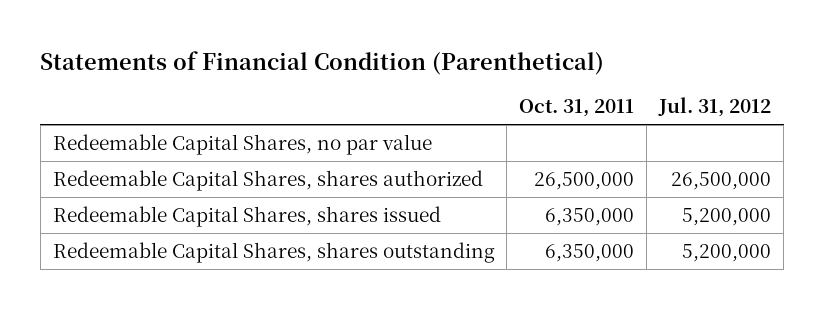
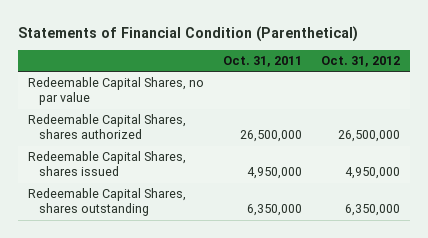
[658,97,772,118] Jul. 31, 2012 -> none
none -> [321,55,401,67] Oct. 31, 2012
[545,207,635,226] 6,350,000 -> [246,167,302,180] 4,950,000

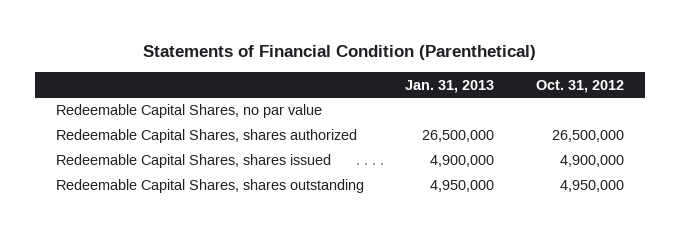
[222,55,302,67] Oct. 31, 2011 -> none
none -> [405,79,495,93] Jan. 31, 2013
[345,167,401,180] 4,950,000 -> [559,155,624,168] 4,900,000
[345,204,401,217] 6,350,000 -> [559,180,624,193] 4,950,000

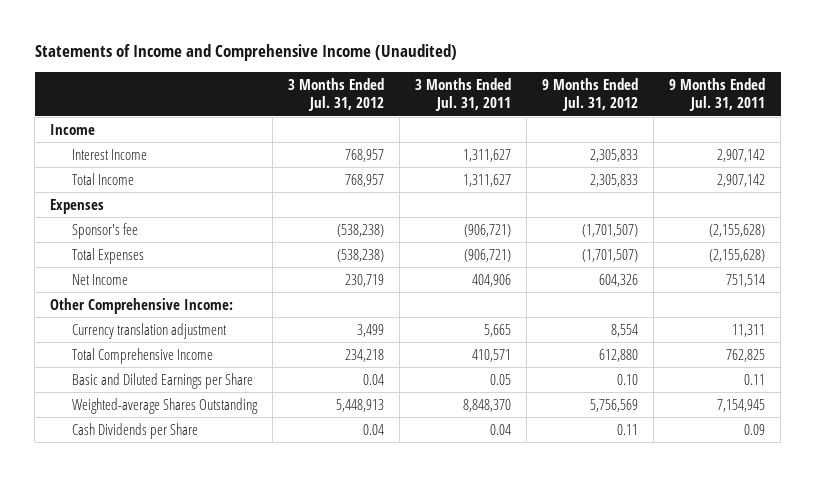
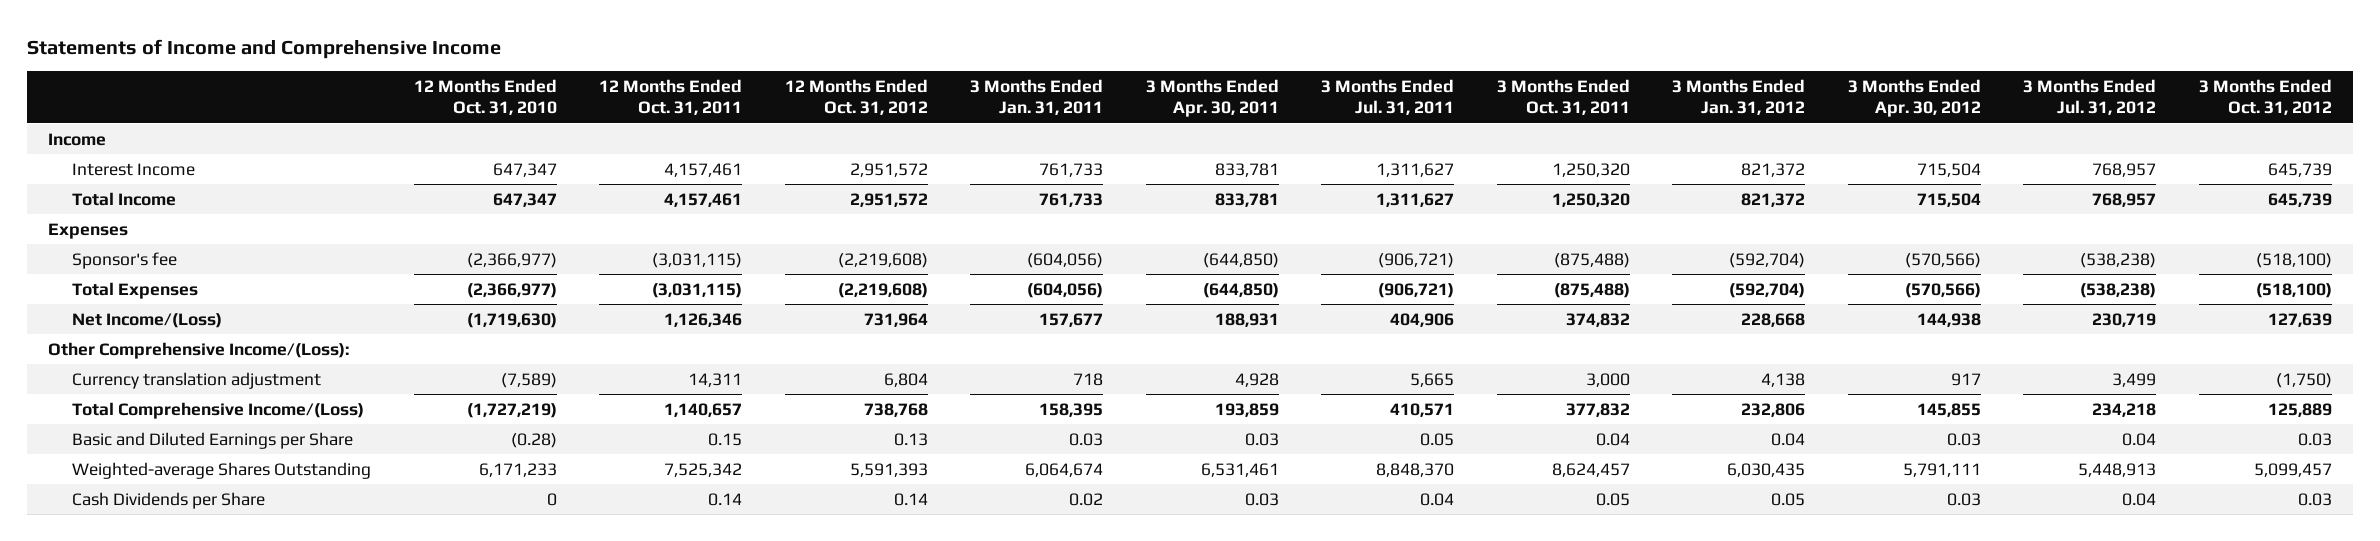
[34,44,457,62] Statements of Income and Comprehensive Income (Unaudited) -> [26,38,501,59] Statements of Income and Comprehensive Income
[542,77,639,112] 9 Months Ended Jul. 31, 2012 -> none
[669,77,766,112] 9 Months Ended Jul. 31, 2011 -> none
none -> [413,78,557,116] 12 Months Ended Oct. 31, 2010
none -> [599,78,743,116] 12 Months Ended Oct. 31, 2011
none -> [784,78,928,116] 12 Months Ended Oct. 31, 2012
none -> [970,78,1104,116] 3 Months Ended Jan. 31, 2011
none -> [1145,78,1279,118] 3 Months Ended Apr. 30, 2011
none -> [1496,78,1630,116] 3 Months Ended Oct. 31, 2011
none -> [1672,78,1806,116] 3 Months Ended Jan. 31, 2012
none -> [1847,78,1981,118] 3 Months Ended Apr. 30, 2012
none -> [2198,78,2332,116] 3 Months Ended Oct. 31, 2012
[71,273,128,285] Net Income -> [72,312,223,328] Net Income/(Loss)
[50,297,234,314] Other Comprehensive Income: -> [48,341,350,359] Other Comprehensive Income/(Loss):
[71,347,213,364] Total Comprehensive Income -> [72,401,365,419] Total Comprehensive Income/(Loss)

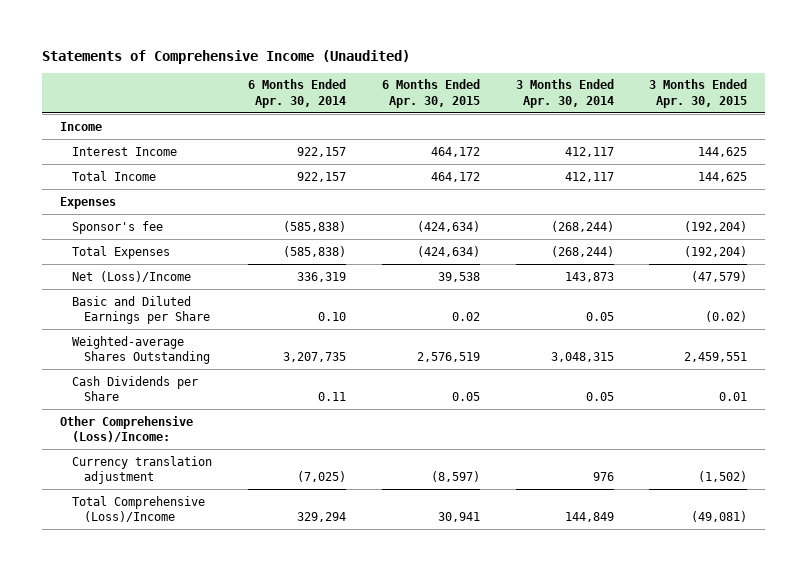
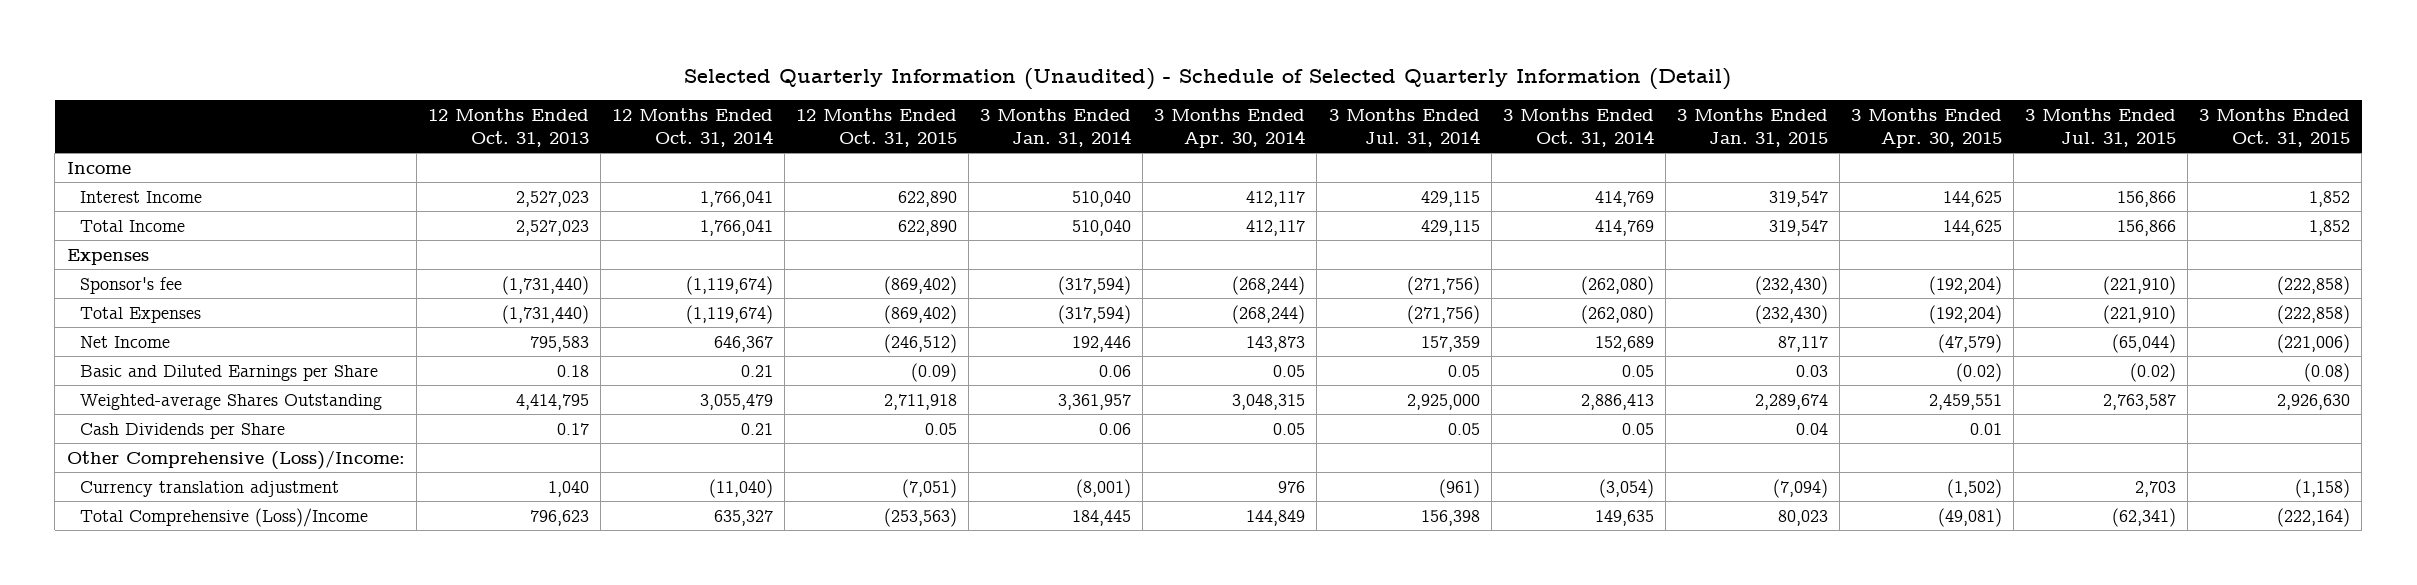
[41,49,410,64] Statements of Comprehensive Income (Unaudited) -> [684,67,1732,90] Selected Quarterly Information (Unaudited) - Schedule of Selected Quarterly Information (Detail)
[247,79,346,108] 6 Months Ended Apr. 30, 2014 -> none
[381,79,480,108] 6 Months Ended Apr. 30, 2015 -> none
none -> [427,108,589,147] 12 Months Ended Oct. 31, 2013
none -> [611,108,773,147] 12 Months Ended Oct. 31, 2014
none -> [796,108,958,147] 12 Months Ended Oct. 31, 2015
none -> [980,108,1132,147] 3 Months Ended Jan. 31, 2014
none -> [1328,108,1480,147] 3 Months Ended Jul. 31, 2014
none -> [1502,108,1654,147] 3 Months Ended Oct. 31, 2014
none -> [1676,108,1828,147] 3 Months Ended Jan. 31, 2015
none -> [2025,108,2177,147] 3 Months Ended Jul. 31, 2015
none -> [2199,108,2351,147] 3 Months Ended Oct. 31, 2015
[71,270,191,282] Net (Loss)/Income -> [79,335,170,348] Net Income

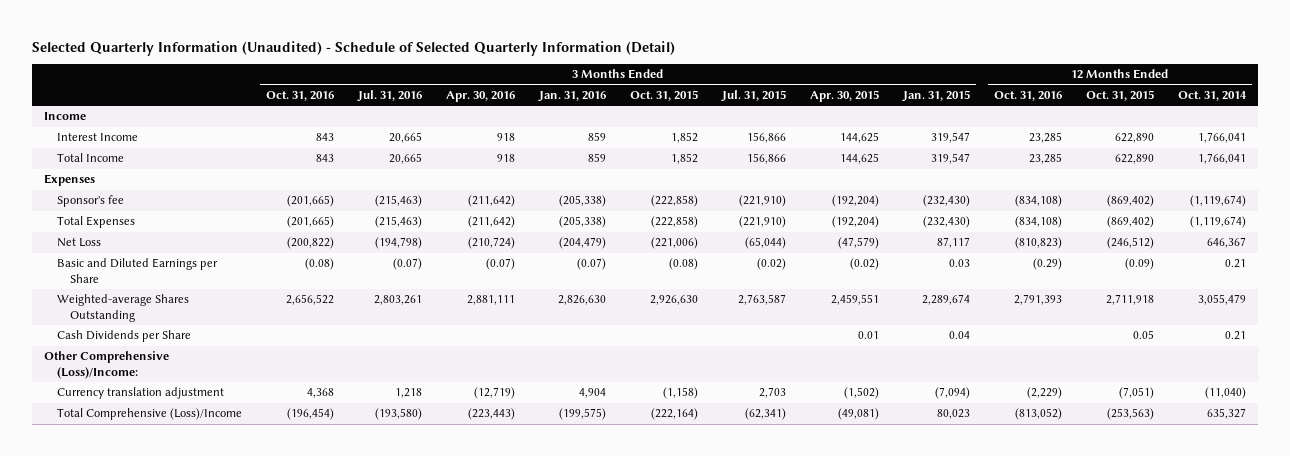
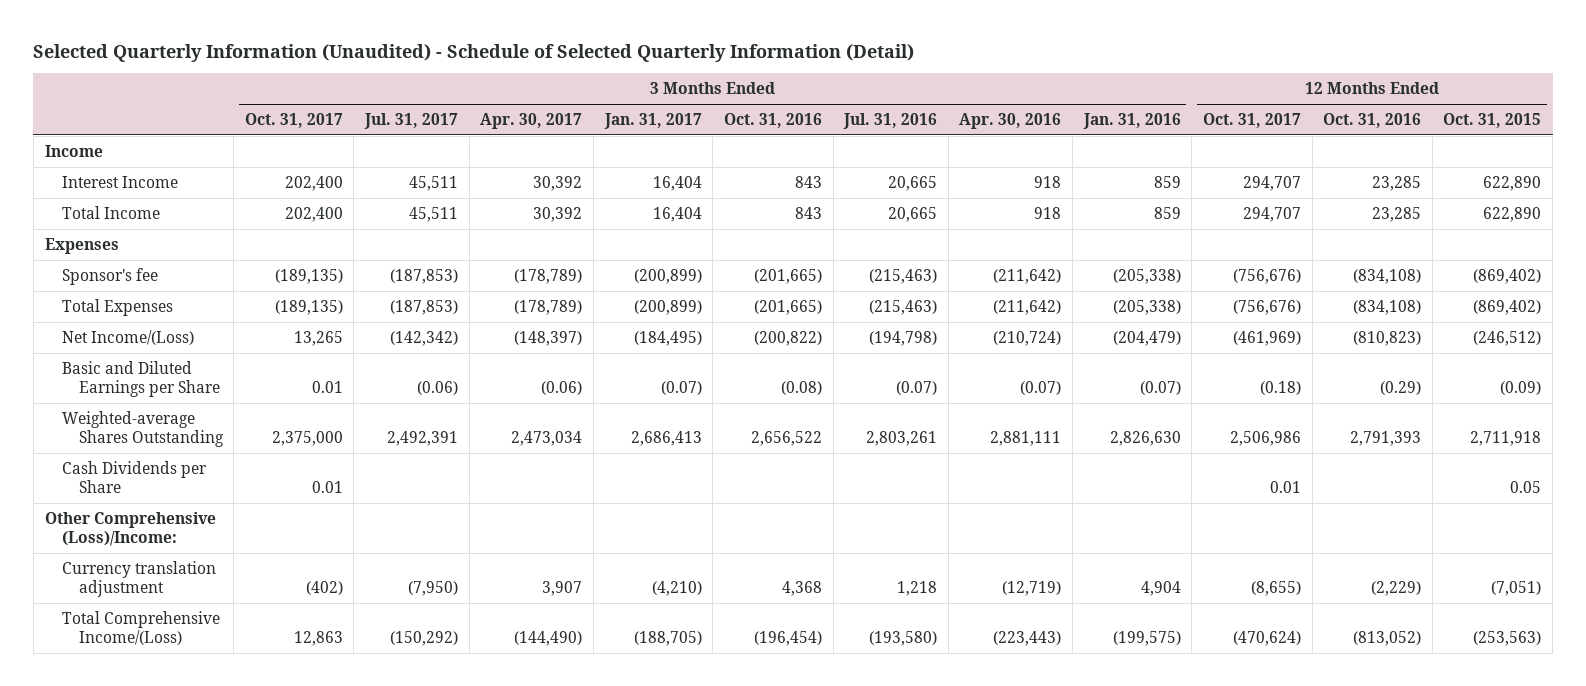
[629,89,698,101] Oct. 31, 2015 -> none
[720,89,786,102] Jul. 31, 2015 -> none
[809,89,879,102] Apr. 30, 2015 -> none
[901,89,970,102] Jan. 31, 2015 -> none
[1177,90,1247,101] Oct. 31, 2014 -> none
none -> [244,112,343,128] Oct. 31, 2017
none -> [364,112,459,129] Jul. 31, 2017
none -> [480,112,583,129] Apr. 30, 2017
none -> [603,112,702,129] Jan. 31, 2017
none -> [1202,112,1301,128] Oct. 31, 2017
[56,238,101,248] Net Loss -> [61,329,194,345] Net Income/(Loss)
[56,408,242,421] Total Comprehensive (Loss)/Income -> [61,610,220,646] Total Comprehensive Income/(Loss)

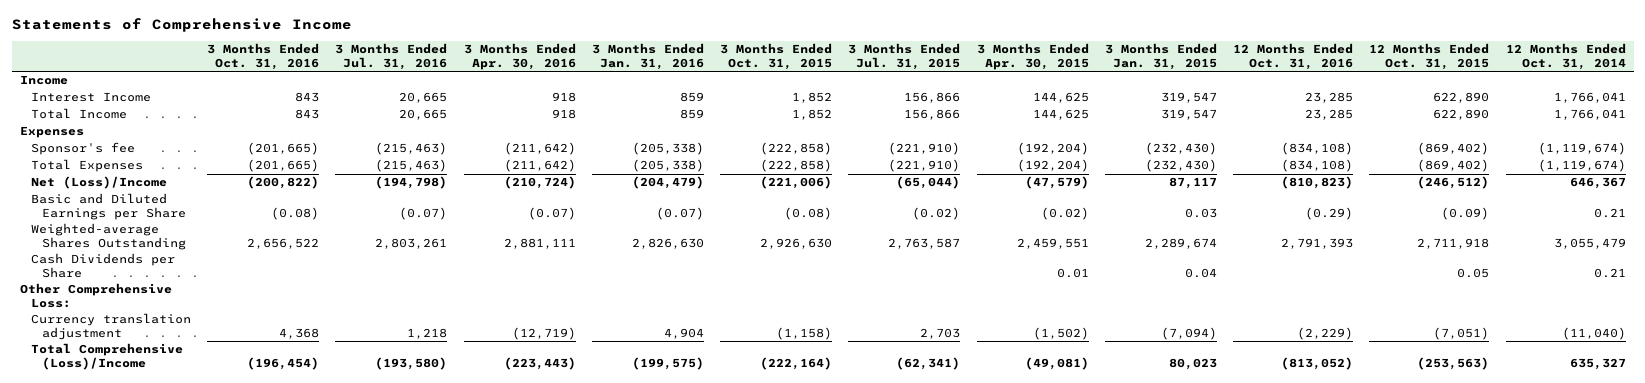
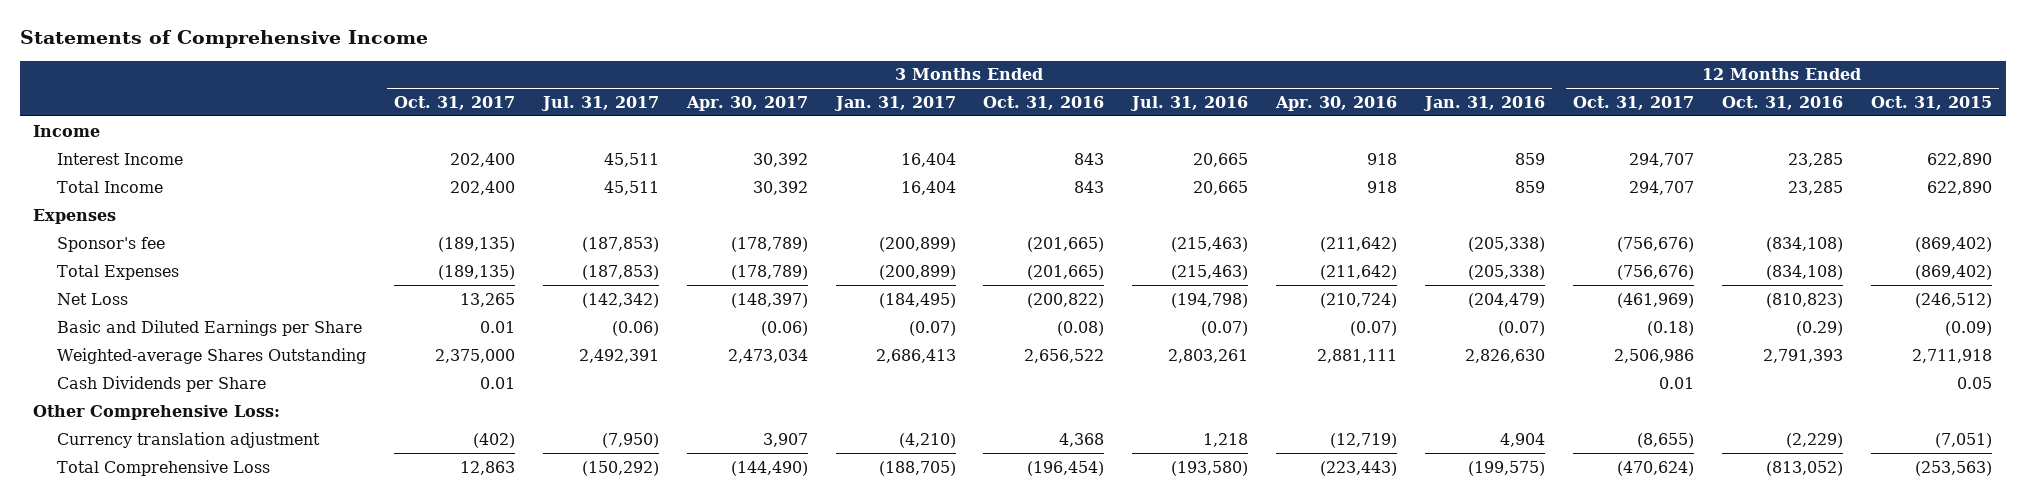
[720,43,833,71] 3 Months Ended Oct. 31, 2015 -> none
[848,43,961,71] 3 Months Ended Jul. 31, 2015 -> none
[976,43,1089,71] 3 Months Ended Apr. 30, 2015 -> none
[1104,43,1217,71] 3 Months Ended Jan. 31, 2015 -> none
[1505,43,1626,71] 12 Months Ended Oct. 31, 2014 -> none
none -> [393,95,515,110] Oct. 31, 2017
none -> [540,95,659,111] Jul. 31, 2017
none -> [685,95,808,111] Apr. 30, 2017
none -> [833,95,956,111] Jan. 31, 2017
none -> [1572,95,1694,110] Oct. 31, 2017
[30,176,167,190] Net (Loss)/Income -> [57,292,129,305] Net Loss
[30,343,183,371] Total Comprehensive (Loss)/Income -> [57,459,271,476] Total Comprehensive Loss

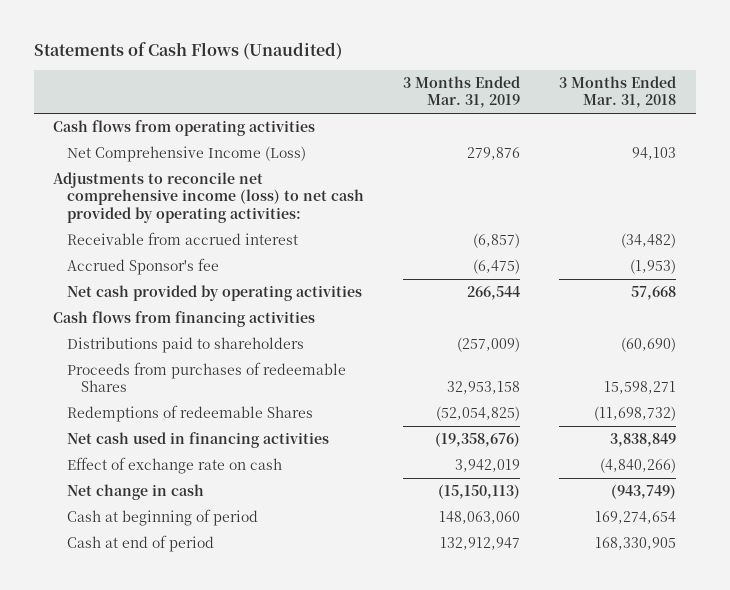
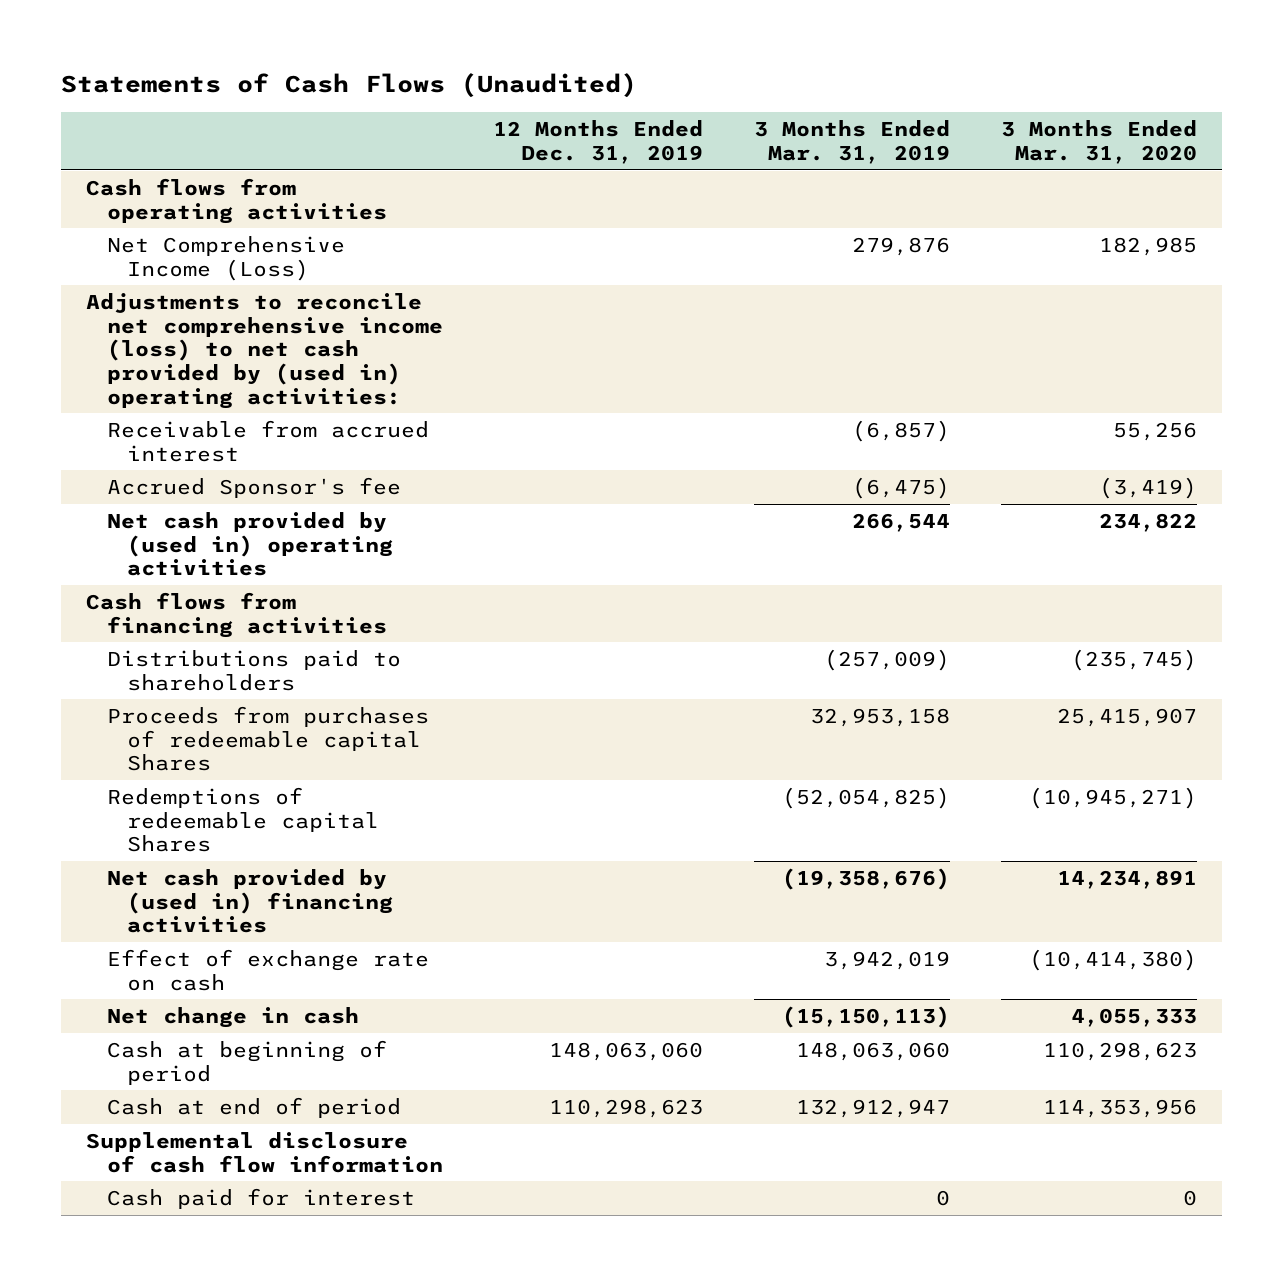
[559,76,677,109] 3 Months Ended Mar. 31, 2018 -> none
none -> [493,120,704,164] 12 Months Ended Dec. 31, 2019
none -> [1001,120,1198,164] 3 Months Ended Mar. 31, 2020
[53,172,365,223] Adjustments to reconcile net comprehensive income (loss) to net cash provided by operating activities: -> [86,292,443,409] Adjustments to reconcile net comprehensive income (loss) to net cash provided by (used in) operating activities:
[67,285,363,302] Net cash provided by operating activities -> [106,511,394,577] Net cash provided by (used in) operating activities
[67,362,347,393] Proceeds from purchases of redeemable Shares -> [106,705,429,772] Proceeds from purchases of redeemable capital Shares
[67,405,314,423] Redemptions of redeemable Shares -> [106,786,380,853] Redemptions of redeemable capital Shares
[67,432,330,449] Net cash used in financing activities -> [106,868,394,934] Net cash provided by (used in) financing activities
none -> [86,1131,443,1173] Supplemental disclosure of cash flow information
none -> [106,1187,415,1209] Cash paid for interest

